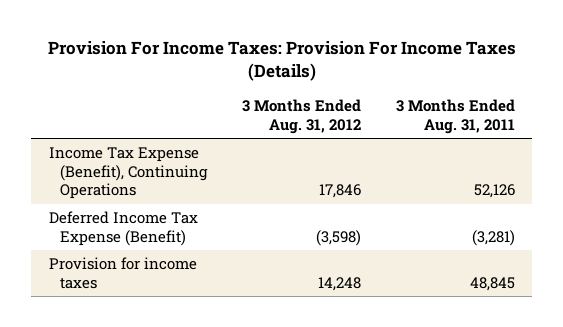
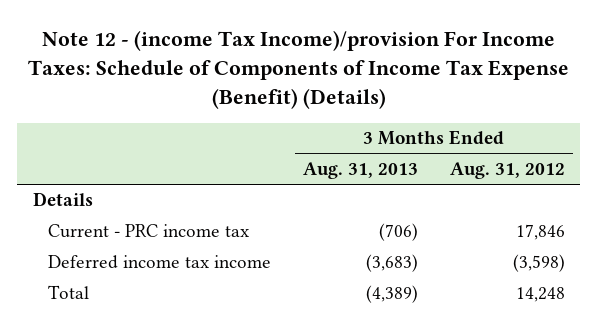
[47,41,516,81] Provision For Income Taxes: Provision For Income Taxes (Details) -> [27,29,569,110] Note 12 - (income Tax Income)/provision For Income Taxes: Schedule of Components of Income Tax Expense (Benefit) (Details)
[395,98,515,134] 3 Months Ended Aug. 31, 2011 -> none
none -> [302,161,418,179] Aug. 31, 2013
none -> [32,192,93,207] Details
[48,147,208,200] Income Tax Expense (Benefit), Continuing Operations -> [48,224,251,239] Current - PRC income tax
[48,211,198,246] Deferred Income Tax Expense (Benefit) -> [48,255,272,270] Deferred income tax income
[48,257,197,289] Provision for income taxes -> [48,285,90,300] Total

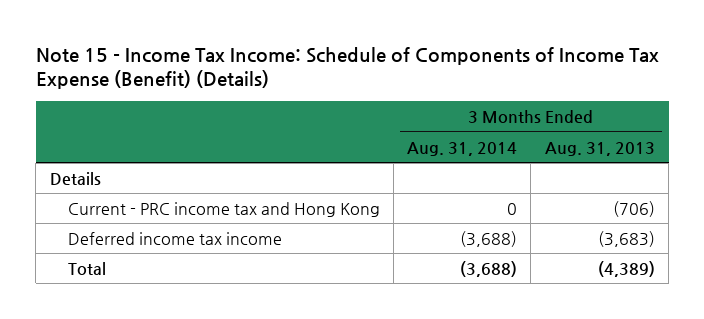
[27,29,569,110] Note 12 - (income Tax Income)/provision For Income Taxes: Schedule of Components of Income Tax Expense (Benefit) (Details) -> [35,46,659,90] Note 15 - Income Tax Income: Schedule of Components of Income Tax Expense (Benefit) (Details)
[449,161,565,179] Aug. 31, 2012 -> none
none -> [407,141,518,156] Aug. 31, 2014
[48,224,251,239] Current - PRC income tax -> [67,201,380,217] Current - PRC income tax and Hong Kong

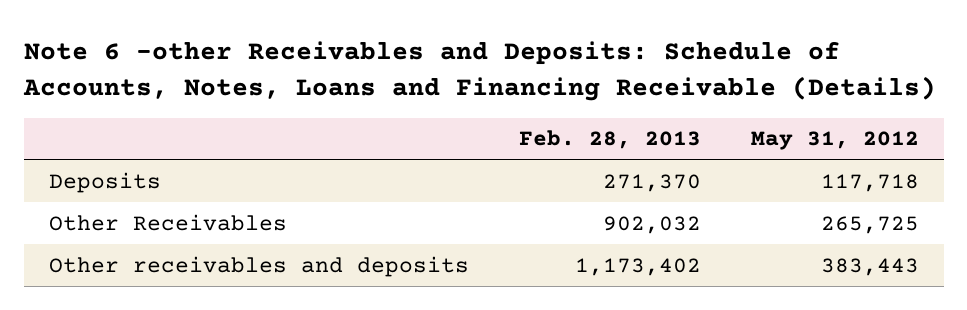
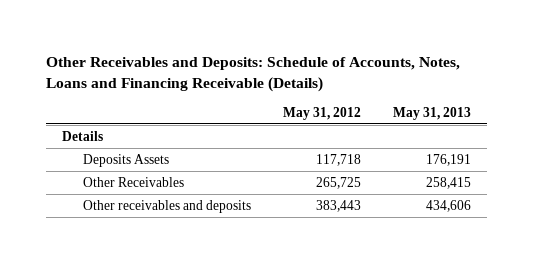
[22,41,936,101] Note 6 -other Receivables and Deposits: Schedule of Accounts, Notes, Loans and Financing Receivable (Details) -> [45,56,460,92] Other Receivables and Deposits: Schedule of Accounts, Notes, Loans and Financing Receivable (Details)
[518,130,701,150] Feb. 28, 2013 -> none
none -> [393,106,472,120] May 31, 2013
none -> [61,130,103,141] Details
[48,171,161,193] Deposits -> [83,153,170,167] Deposits Assets

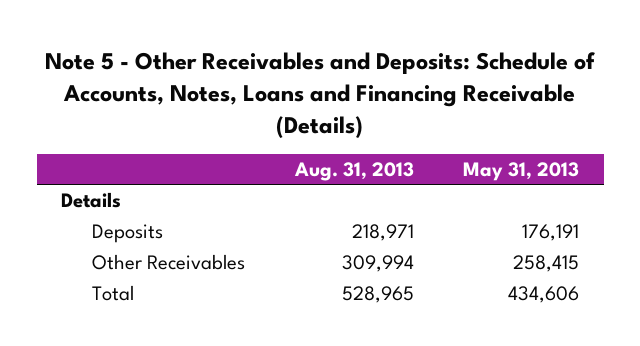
[45,56,460,92] Other Receivables and Deposits: Schedule of Accounts, Notes, Loans and Financing Receivable (Details) -> [45,51,596,139] Note 5 - Other Receivables and Deposits: Schedule of Accounts, Notes, Loans and Financing Receivable (Details)
[283,106,362,120] May 31, 2012 -> none
none -> [293,161,414,181] Aug. 31, 2013
[83,153,170,167] Deposits Assets -> [92,224,164,244] Deposits
[83,199,252,213] Other receivables and deposits -> [92,285,135,302] Total

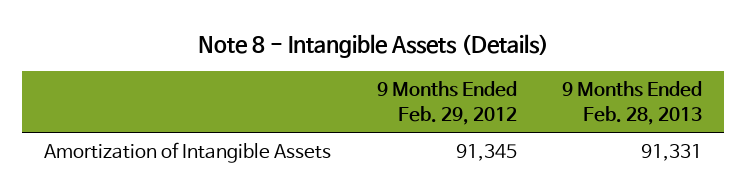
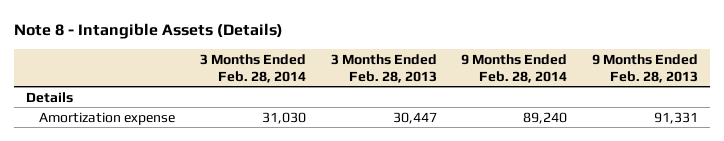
[376,81,517,125] 9 Months Ended Feb. 29, 2012 -> none
none -> [199,53,306,83] 3 Months Ended Feb. 28, 2014
none -> [330,53,437,83] 3 Months Ended Feb. 28, 2013
none -> [461,53,568,83] 9 Months Ended Feb. 28, 2014
none -> [26,91,74,103] Details
[44,142,332,164] Amortization of Intangible Assets -> [39,111,176,125] Amortization expense

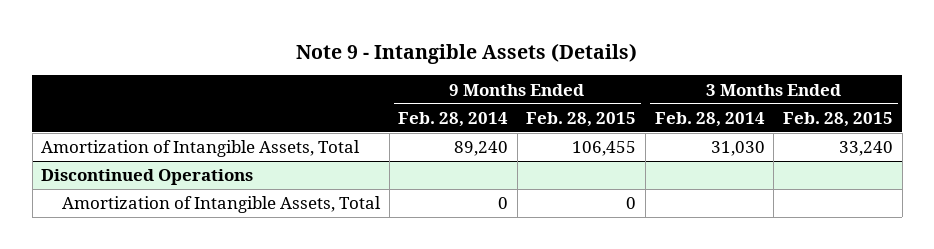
[13,23,283,40] Note 8 - Intangible Assets (Details) -> [296,42,638,64] Note 9 - Intangible Assets (Details)
[330,53,437,83] 3 Months Ended Feb. 28, 2013 -> none
[591,53,698,83] 9 Months Ended Feb. 28, 2013 -> none
none -> [526,111,637,127] Feb. 28, 2015
none -> [782,111,893,127] Feb. 28, 2015
[26,91,74,103] Details -> none
[39,111,176,125] Amortization expense -> [41,140,361,158] Amortization of Intangible Assets, Total
none -> [41,169,254,186] Discontinued Operations
none -> [61,196,381,214] Amortization of Intangible Assets, Total

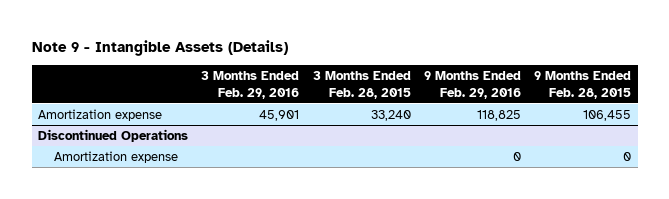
[398,111,509,127] Feb. 28, 2014 -> none
[654,111,765,127] Feb. 28, 2014 -> none
none -> [201,71,300,99] 3 Months Ended Feb. 29, 2016
none -> [424,71,522,99] 9 Months Ended Feb. 29, 2016
[41,140,361,158] Amortization of Intangible Assets, Total -> [38,109,163,122] Amortization expense
[61,196,381,214] Amortization of Intangible Assets, Total -> [53,151,178,164] Amortization expense

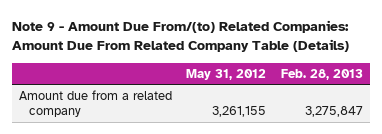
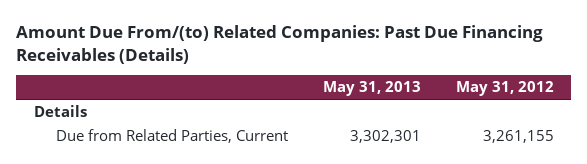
[11,20,349,53] Note 9 - Amount Due From/(to) Related Companies: Amount Due From Related Company Table (Details) -> [16,25,544,64] Amount Due From/(to) Related Companies: Past Due Financing Receivables (Details)
[280,68,363,80] Feb. 28, 2013 -> none
none -> [323,81,422,97] May 31, 2013
none -> [33,105,87,118] Details
[19,90,173,118] Amount due from a related company -> [56,129,289,144] Due from Related Parties, Current

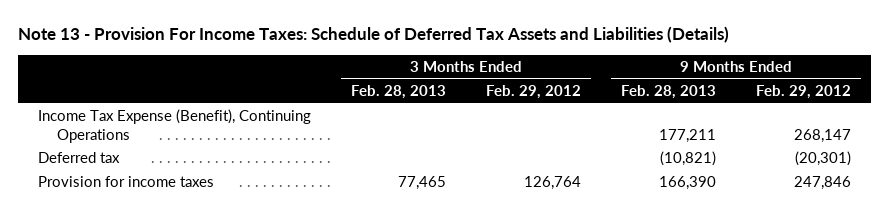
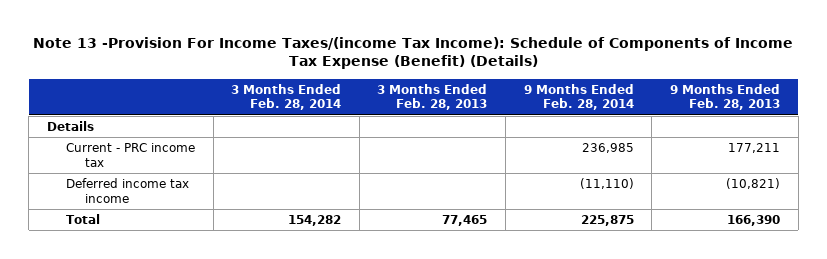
[17,26,729,44] Note 13 - Provision For Income Taxes: Schedule of Deferred Tax Assets and Liabilities (Details) -> [33,36,794,70] Note 13 -Provision For Income Taxes/(income Tax Income): Schedule of Components of Income Tax Expense (Benefit) (Details)
[485,85,581,100] Feb. 29, 2012 -> none
[755,85,851,100] Feb. 29, 2012 -> none
none -> [231,83,342,111] 3 Months Ended Feb. 28, 2014
none -> [523,83,634,111] 9 Months Ended Feb. 28, 2014
none -> [46,121,94,132] Details
[37,109,311,143] Income Tax Expense (Benefit), Continuing Operations -> [65,143,195,167] Current - PRC income tax
[37,152,120,164] Deferred tax -> [65,178,189,203] Deferred income tax income
[37,176,214,188] Provision for income taxes -> [65,214,100,225] Total

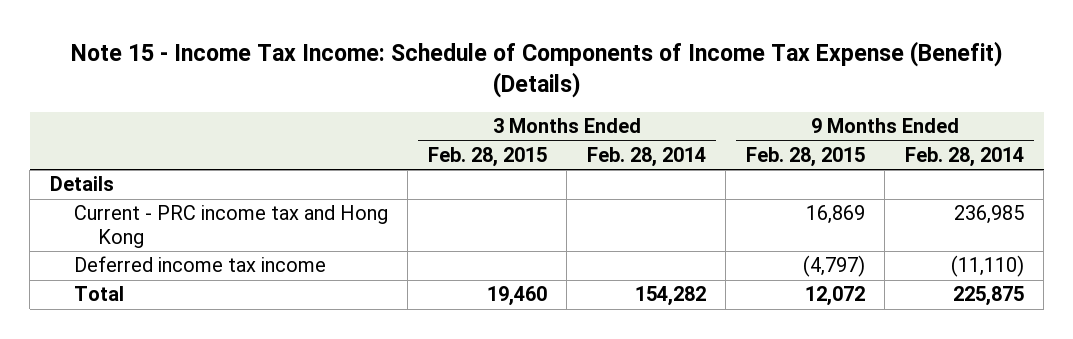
[33,36,794,70] Note 13 -Provision For Income Taxes/(income Tax Income): Schedule of Components of Income Tax Expense (Benefit) (Details) -> [70,40,1003,98] Note 15 - Income Tax Income: Schedule of Components of Income Tax Expense (Benefit) (Details)
[377,83,488,111] 3 Months Ended Feb. 28, 2013 -> none
[670,83,781,111] 9 Months Ended Feb. 28, 2013 -> none
none -> [427,147,547,168] Feb. 28, 2015
none -> [745,147,865,168] Feb. 28, 2015
[65,143,195,167] Current - PRC income tax -> [73,205,388,248] Current - PRC income tax and Hong Kong

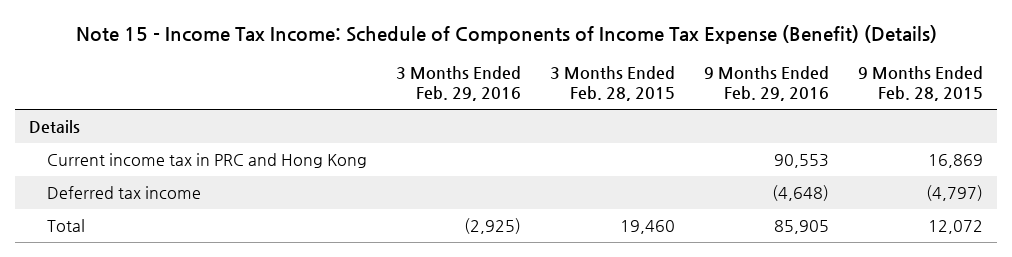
[586,147,706,168] Feb. 28, 2014 -> none
[904,147,1024,168] Feb. 28, 2014 -> none
none -> [396,65,522,102] 3 Months Ended Feb. 29, 2016
none -> [703,65,829,102] 9 Months Ended Feb. 29, 2016
[73,205,388,248] Current - PRC income tax and Hong Kong -> [47,152,368,168] Current income tax in PRC and Hong Kong
[73,256,326,273] Deferred income tax income -> [47,185,202,199] Deferred tax income

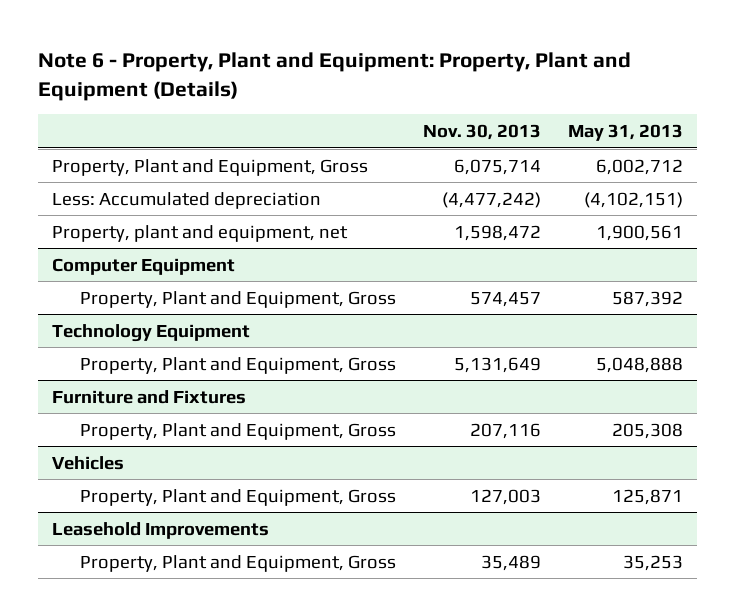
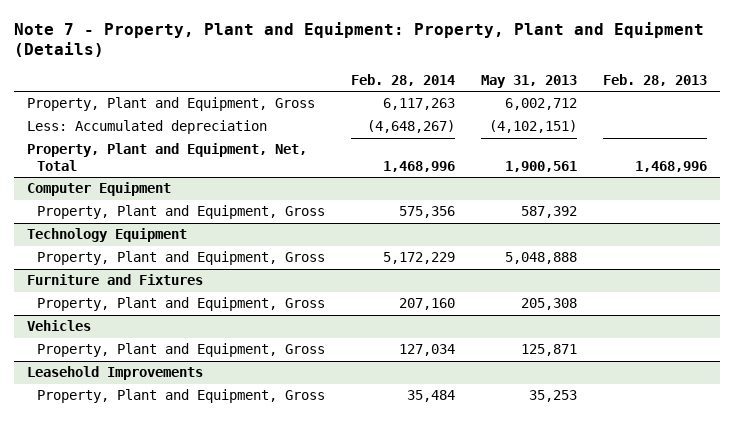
[38,52,632,101] Note 6 - Property, Plant and Equipment: Property, Plant and Equipment (Details) -> [14,21,705,58] Note 7 - Property, Plant and Equipment: Property, Plant and Equipment (Details)
[423,124,542,141] Nov. 30, 2013 -> none
none -> [350,73,455,86] Feb. 28, 2014
none -> [603,73,708,86] Feb. 28, 2013
[51,224,348,242] Property, plant and equipment, net -> [27,143,308,171] Property, Plant and Equipment, Net, Total

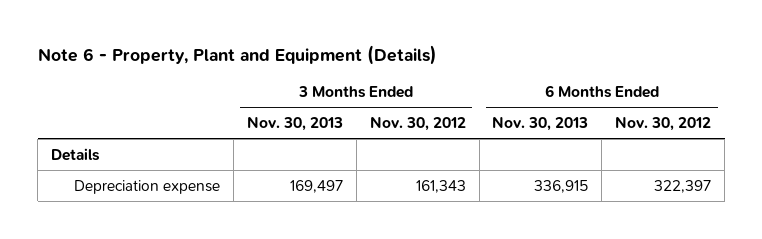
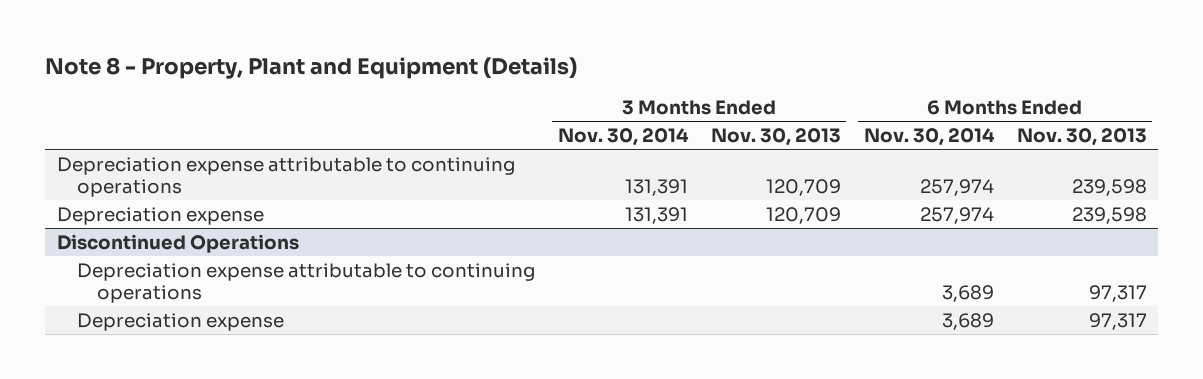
[37,45,437,66] Note 6 - Property, Plant and Equipment (Details) -> [45,57,578,80] Note 8 - Property, Plant and Equipment (Details)
[369,117,466,132] Nov. 30, 2012 -> none
[615,117,712,132] Nov. 30, 2012 -> none
none -> [557,128,689,147] Nov. 30, 2014
none -> [863,128,995,147] Nov. 30, 2014
[50,147,100,161] Details -> none
none -> [56,156,515,198] Depreciation expense attributable to continuing operations
[290,179,344,193] 169,497 -> [765,206,841,224] 120,709
[534,179,589,193] 336,915 -> [1071,206,1147,224] 239,598
none -> [56,233,299,253] Discontinued Operations
none -> [76,262,535,304] Depreciation expense attributable to continuing operations
none -> [76,312,284,331] Depreciation expense

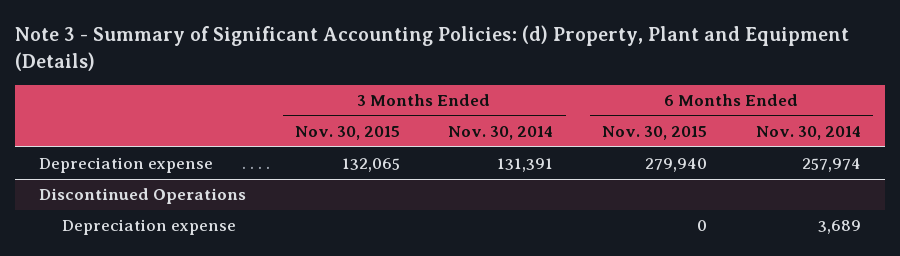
[45,57,578,80] Note 8 - Property, Plant and Equipment (Details) -> [14,25,849,71] Note 3 - Summary of Significant Accounting Policies: (d) Property, Plant and Equipment (Details)
[710,128,841,147] Nov. 30, 2013 -> none
[1016,128,1147,147] Nov. 30, 2013 -> none
none -> [294,126,400,141] Nov. 30, 2015
none -> [602,126,708,141] Nov. 30, 2015
[56,156,515,198] Depreciation expense attributable to continuing operations -> none
[76,262,535,304] Depreciation expense attributable to continuing operations -> none

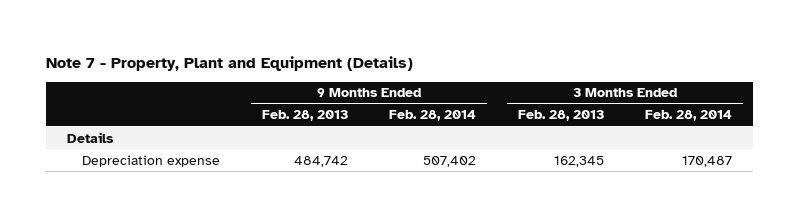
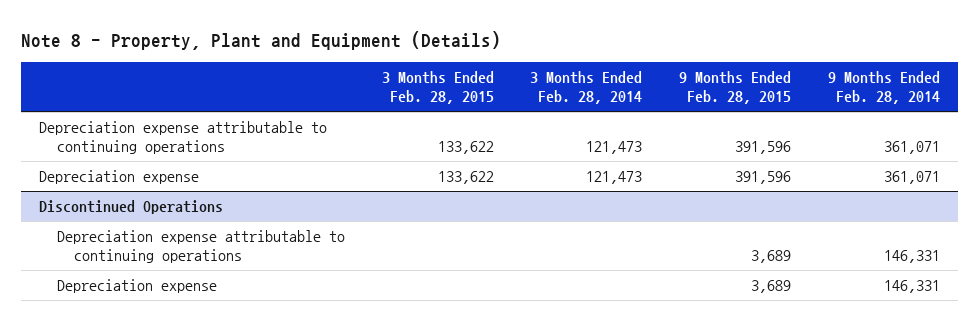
[46,55,414,71] Note 7 - Property, Plant and Equipment (Details) -> [20,30,501,50] Note 8 - Property, Plant and Equipment (Details)
[261,110,348,122] Feb. 28, 2013 -> none
[517,110,604,122] Feb. 28, 2013 -> none
none -> [381,71,494,105] 3 Months Ended Feb. 28, 2015
none -> [679,71,792,105] 9 Months Ended Feb. 28, 2015
[66,131,114,143] Details -> none
none -> [39,121,328,155] Depreciation expense attributable to continuing operations
[423,155,477,167] 507,402 -> [883,171,940,185] 361,071
[682,155,733,167] 170,487 -> [586,171,643,185] 121,473
none -> [39,200,224,215] Discontinued Operations
none -> [56,230,345,264] Depreciation expense attributable to continuing operations
none -> [56,279,217,294] Depreciation expense

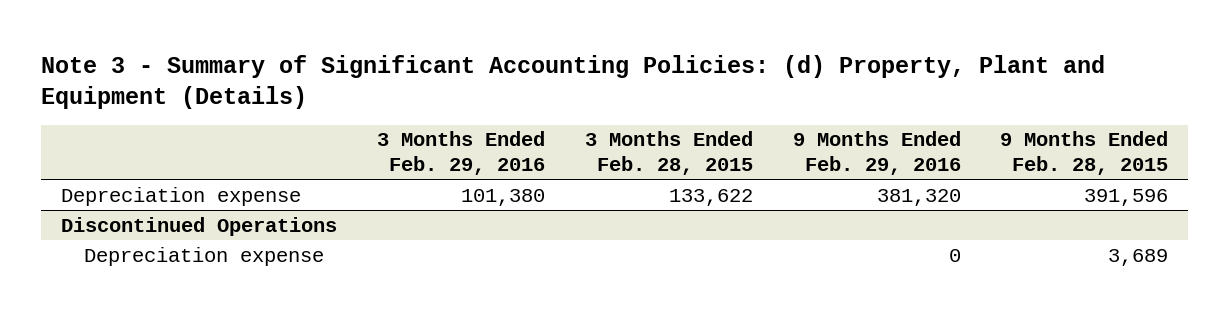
[20,30,501,50] Note 8 - Property, Plant and Equipment (Details) -> [41,54,1106,110] Note 3 - Summary of Significant Accounting Policies: (d) Property, Plant and Equipment (Details)
[530,71,643,105] 3 Months Ended Feb. 28, 2014 -> none
[827,71,940,105] 9 Months Ended Feb. 28, 2014 -> none
none -> [376,131,545,175] 3 Months Ended Feb. 29, 2016
none -> [792,131,961,175] 9 Months Ended Feb. 29, 2016
[39,121,328,155] Depreciation expense attributable to continuing operations -> none
[56,230,345,264] Depreciation expense attributable to continuing operations -> none

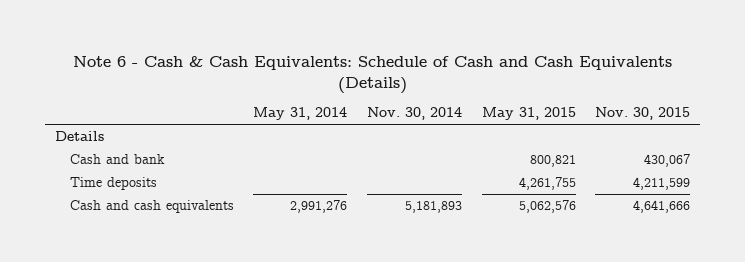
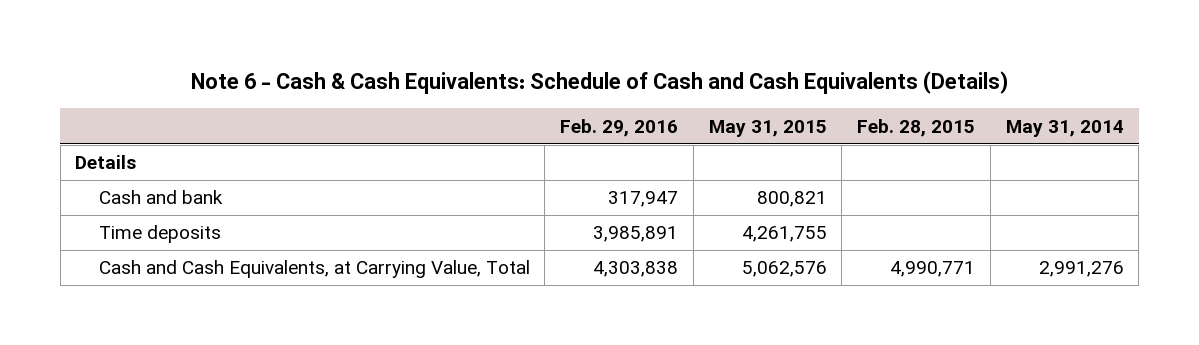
[366,107,462,121] Nov. 30, 2014 -> none
[595,107,691,121] Nov. 30, 2015 -> none
none -> [560,118,679,137] Feb. 29, 2016
none -> [857,118,976,137] Feb. 28, 2015
[69,200,234,214] Cash and cash equivalents -> [98,260,530,279] Cash and Cash Equivalents, at Carrying Value, Total

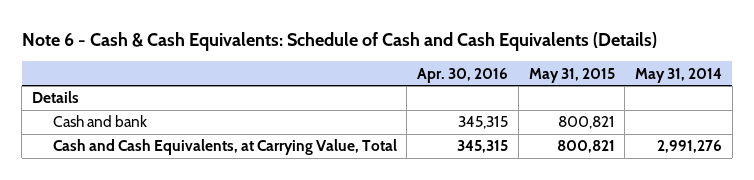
[560,118,679,137] Feb. 29, 2016 -> none
[857,118,976,137] Feb. 28, 2015 -> none
none -> [417,67,509,83] Apr. 30, 2016
[98,225,221,244] Time deposits -> none
[741,261,827,278] 5,062,576 -> [556,140,615,154] 800,821

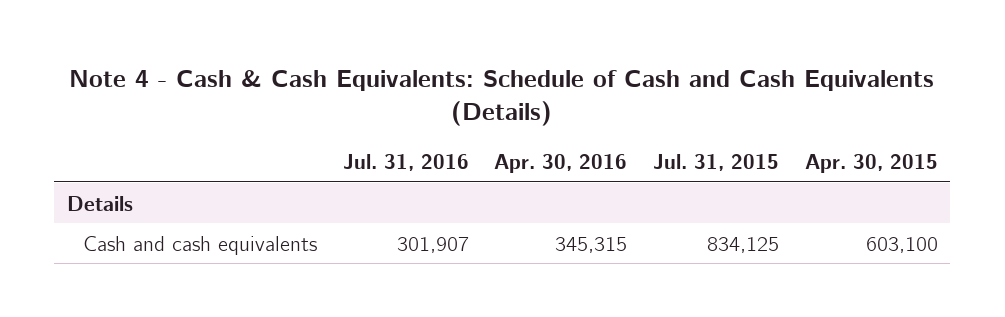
[21,31,657,51] Note 6 - Cash & Cash Equivalents: Schedule of Cash and Cash Equivalents (Details) -> [69,70,935,126] Note 4 - Cash & Cash Equivalents: Schedule of Cash and Cash Equivalents (Details)
[528,67,615,83] May 31, 2015 -> none
[635,67,723,83] May 31, 2014 -> none
none -> [342,153,469,171] Jul. 31, 2016
none -> [652,153,779,171] Jul. 31, 2015
none -> [804,153,938,173] Apr. 30, 2015
[52,115,147,128] Cash and bank -> none
[52,139,397,156] Cash and Cash Equivalents, at Carrying Value, Total -> [82,235,317,255] Cash and cash equivalents

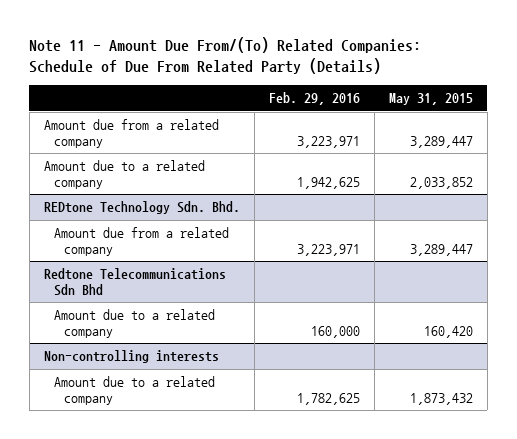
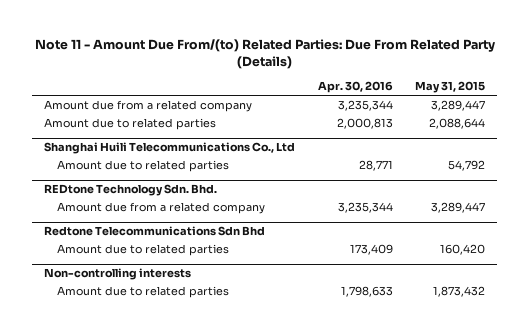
[29,37,422,75] Note 11 - Amount Due From/(To) Related Companies: Schedule of Due From Related Party (Details) -> [34,39,495,70] Note 11 - Amount Due From/(to) Related Parties: Due From Related Party (Details)
[268,92,360,106] Feb. 29, 2016 -> none
none -> [317,81,393,94] Apr. 30, 2016
[43,160,205,189] Amount due to a related company -> [43,117,216,130] Amount due to related parties
[409,176,473,189] 2,033,852 -> [429,117,486,129] 2,088,644
none -> [43,142,295,155] Shanghai Huili Telecommunications Co., Ltd
none -> [56,159,229,172] Amount due to related parties
[54,309,216,338] Amount due to a related company -> [56,243,229,256] Amount due to related parties
[54,376,216,405] Amount due to a related company -> [56,285,229,298] Amount due to related parties

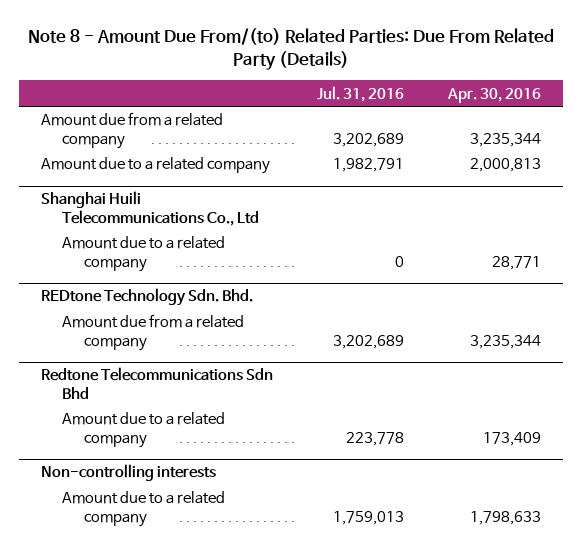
[34,39,495,70] Note 11 - Amount Due From/(to) Related Parties: Due From Related Party (Details) -> [27,28,554,71] Note 8 - Amount Due From/(to) Related Parties: Due From Related Party (Details)
[415,81,486,94] May 31, 2015 -> none
none -> [316,85,404,102] Jul. 31, 2016
[43,117,216,130] Amount due to related parties -> [40,157,270,175] Amount due to a related company
[56,159,229,172] Amount due to related parties -> [62,236,226,272] Amount due to a related company
[56,243,229,256] Amount due to related parties -> [62,412,226,448] Amount due to a related company
[56,285,229,298] Amount due to related parties -> [62,491,226,527] Amount due to a related company

